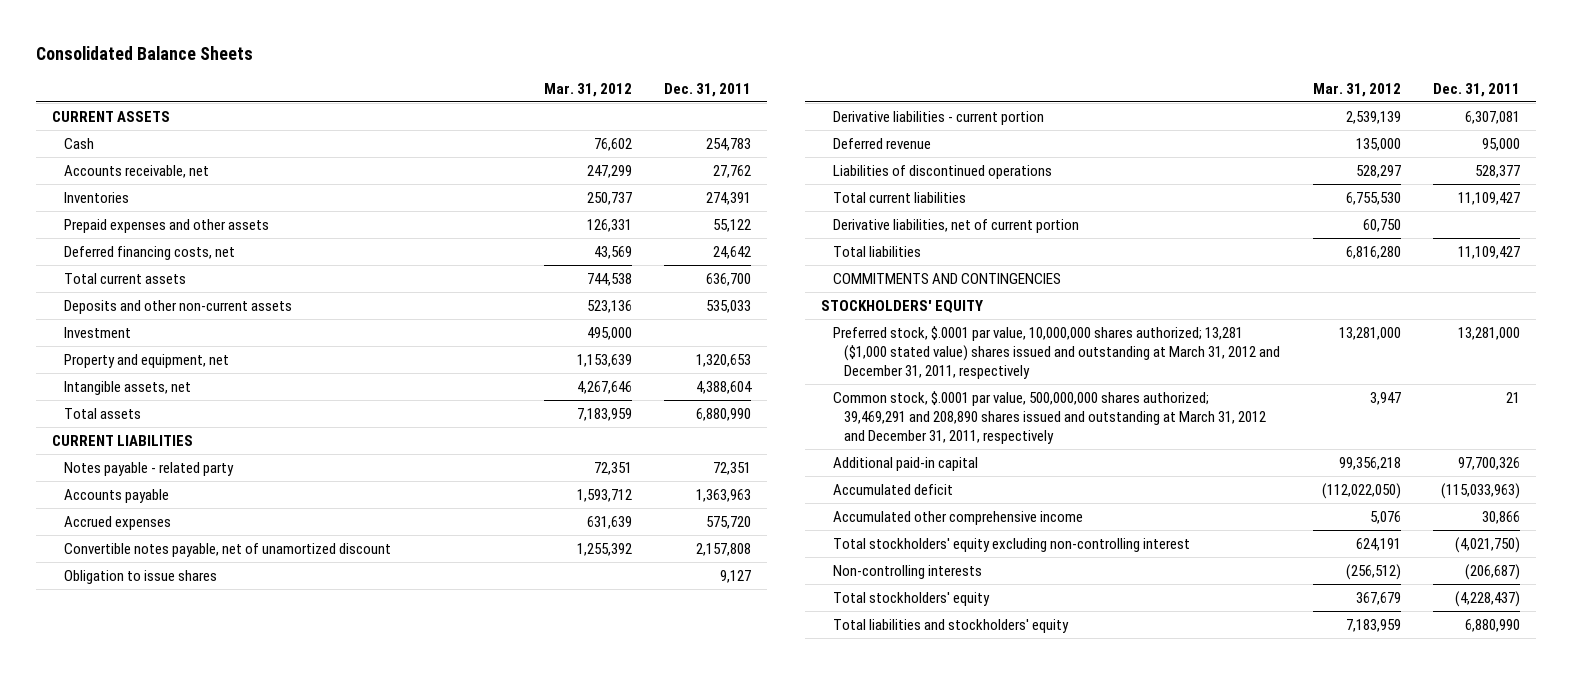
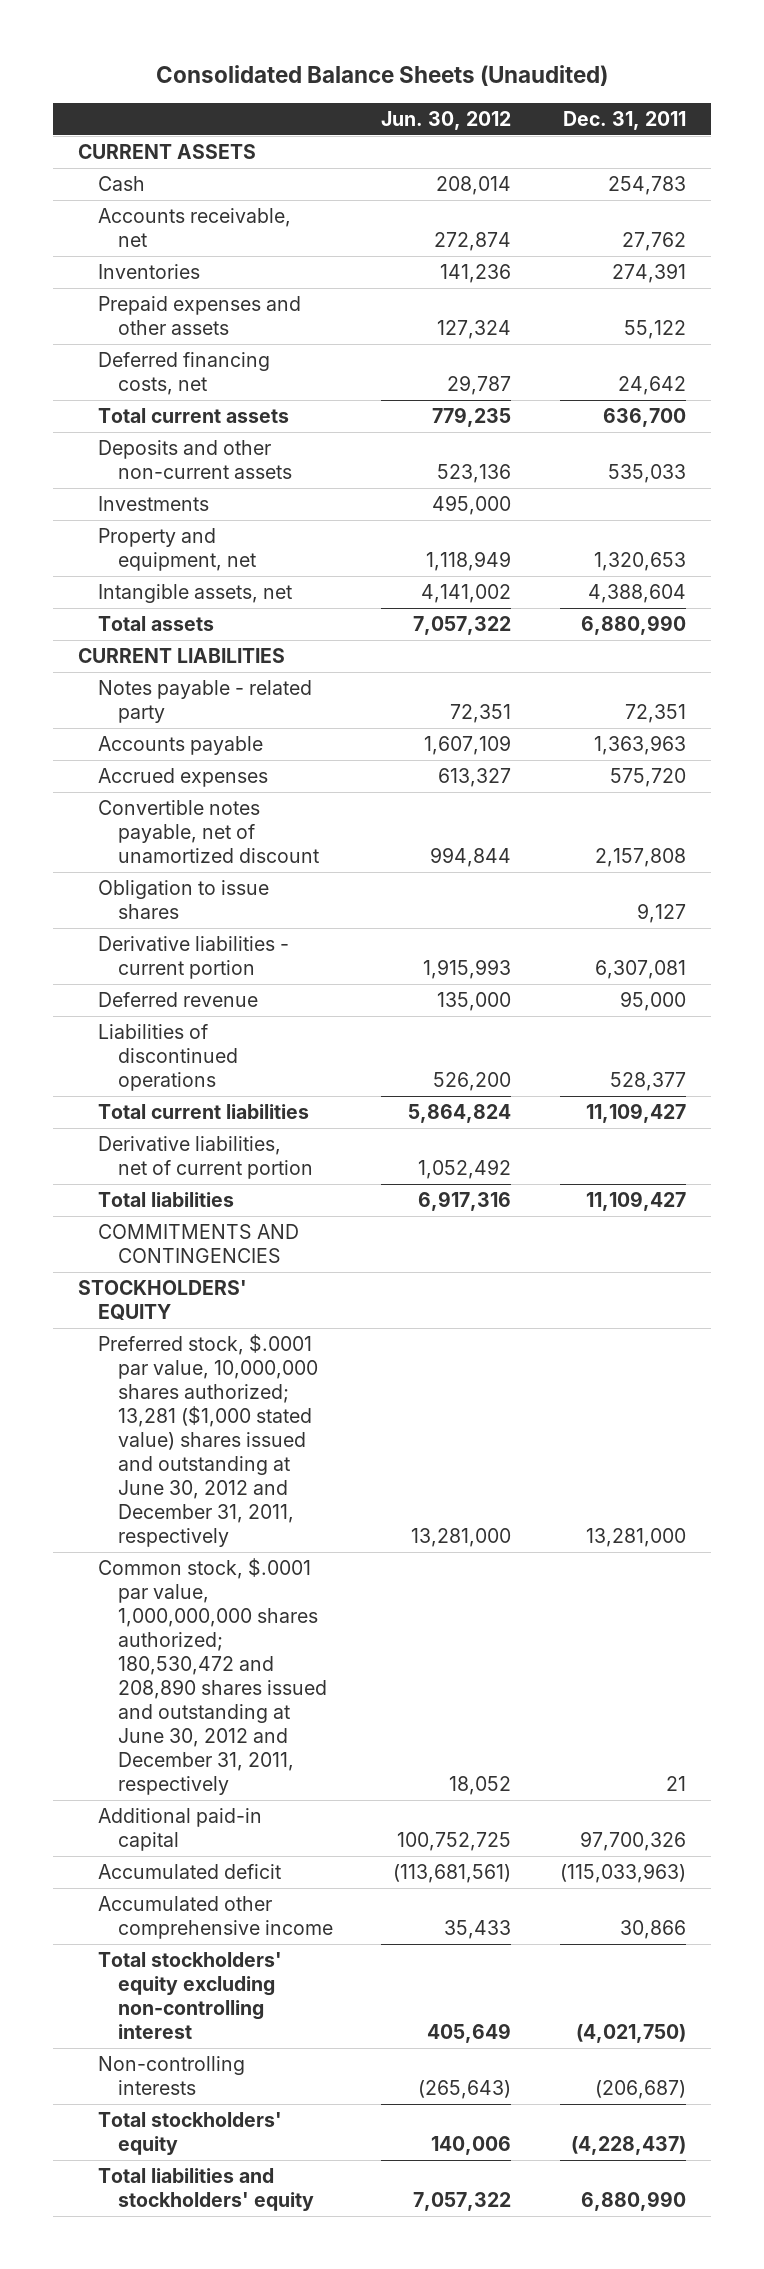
[36,45,254,60] Consolidated Balance Sheets -> [155,65,608,87] Consolidated Balance Sheets (Unaudited)
[543,82,632,97] Mar. 31, 2012 -> none
none -> [381,111,512,131] Jun. 30, 2012
[63,326,131,338] Investment -> [97,496,209,512] Investments
[832,325,1281,379] Preferred stock, $.0001 par value, 10,000,000 shares authorized; 13,281 ($1,000 stated value) shares issued and outstanding at March 31, 2012 and December 31, 2011, respectively -> [97,1334,318,1547] Preferred stock, $.0001 par value, 10,000,000 shares authorized; 13,281 ($1,000 stated value) shares issued and outstanding at June 30, 2012 and December 31, 2011, respectively
[832,390,1267,444] Common stock, $.0001 par value, 500,000,000 shares authorized; 39,469,291 and 208,890 shares issued and outstanding at March 31, 2012 and December 31, 2011, respectively -> [97,1558,327,1795] Common stock, $.0001 par value, 1,000,000,000 shares authorized; 180,530,472 and 208,890 shares issued and outstanding at June 30, 2012 and December 31, 2011, respectively

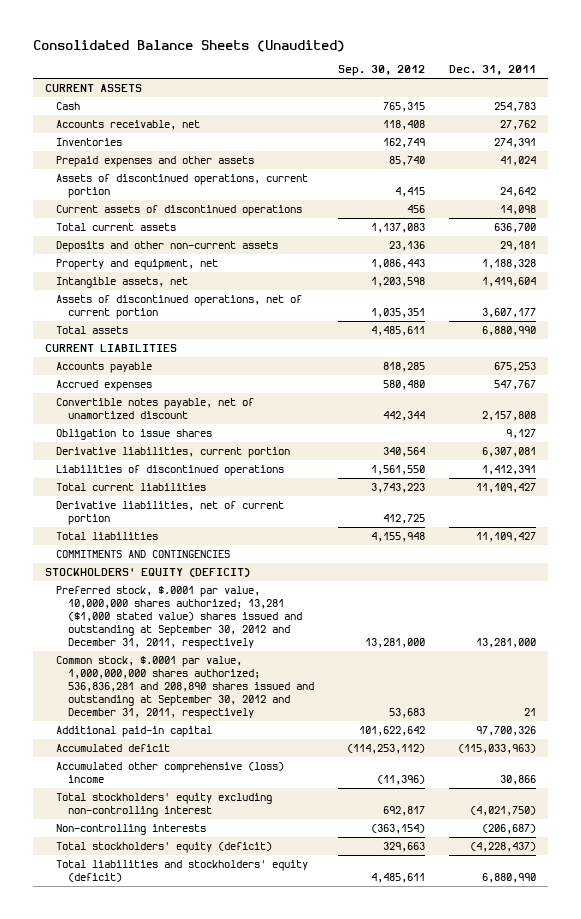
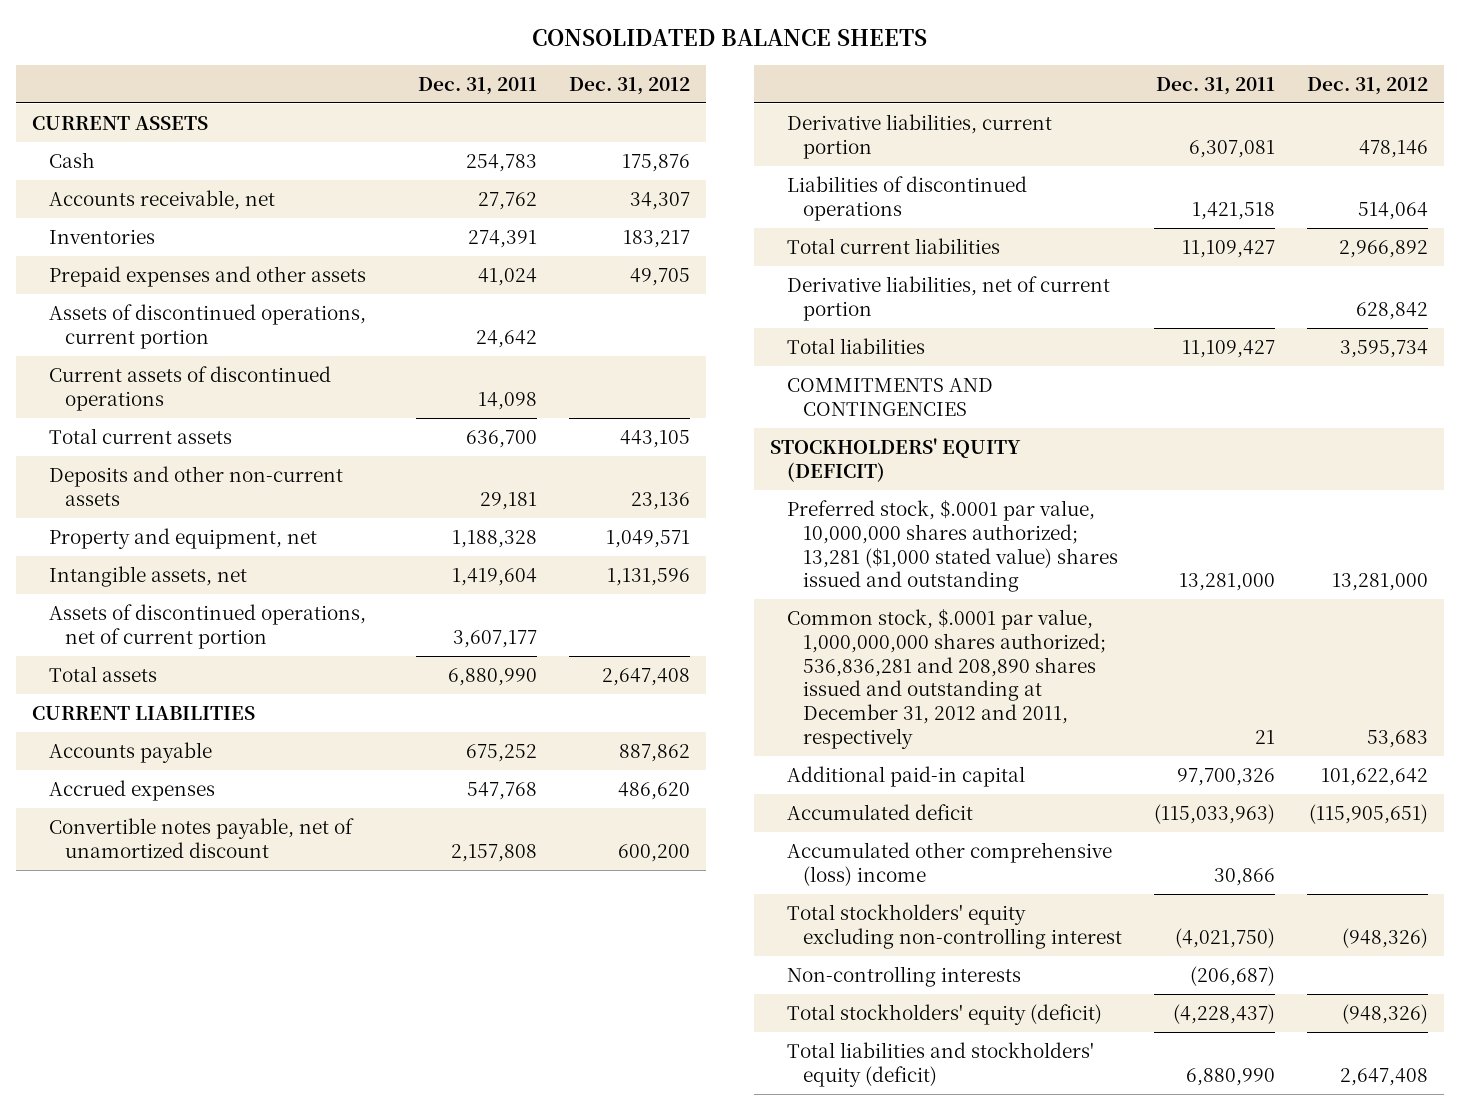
[32,39,345,52] Consolidated Balance Sheets (Unaudited) -> [532,28,928,46] CONSOLIDATED BALANCE SHEETS
[337,65,425,77] Sep. 30, 2012 -> none
none -> [569,76,691,95] Dec. 31, 2012
[493,362,536,373] 675,253 -> [466,743,538,762] 675,252
[493,380,536,391] 547,767 -> [467,781,538,800] 547,768
[56,429,213,441] Obligation to issue shares -> none
[481,465,536,476] 1,412,391 -> [1192,201,1276,220] 1,421,518
[56,586,302,649] Preferred stock, $.0001 par value, 10,000,000 shares authorized; 13,281 ($1,000 stated value) shares issued and outstanding at September 30, 2012 and December 31, 2011, respectively -> [786,499,1119,593] Preferred stock, $.0001 par value, 10,000,000 shares authorized; 13,281 ($1,000 stated value) shares issued and outstanding
[56,656,314,719] Common stock, $.0001 par value, 1,000,000,000 shares authorized; 536,836,281 and 208,890 shares issued and outstanding at September 30, 2012 and December 31, 2011, respectively -> [786,608,1107,750] Common stock, $.0001 par value, 1,000,000,000 shares authorized; 536,836,281 and 208,890 shares issued and outstanding at December 31, 2012 and 2011, respectively

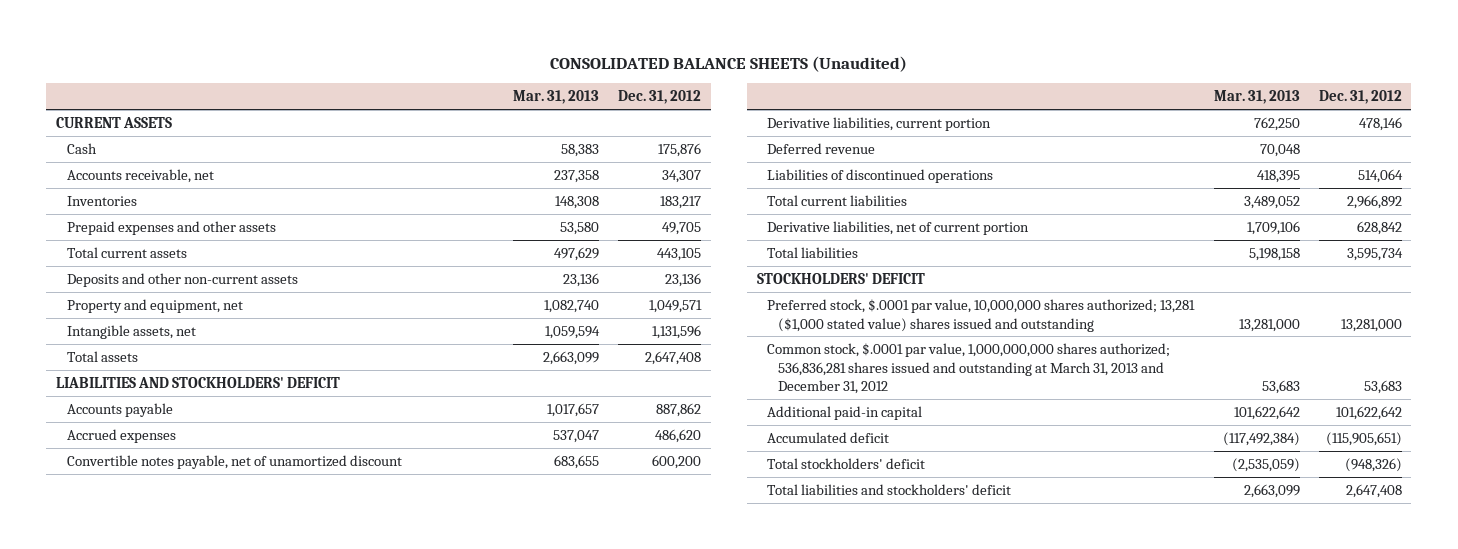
[532,28,928,46] CONSOLIDATED BALANCE SHEETS -> [549,55,907,72] CONSOLIDATED BALANCE SHEETS (Unaudited)
[418,76,538,95] Dec. 31, 2011 -> none
none -> [512,90,599,105] Mar. 31, 2013
[48,303,366,349] Assets of discontinued operations, current portion -> none
[48,365,331,411] Current assets of discontinued operations -> none
[48,603,366,649] Assets of discontinued operations, net of current portion -> none
[32,705,256,720] CURRENT LIABILITIES -> none
none -> [55,376,340,388] LIABILITIES AND STOCKHOLDERS' DEFICIT
none -> [767,142,876,154] Deferred revenue
[786,377,993,416] COMMITMENTS AND CONTINGENCIES -> none
[770,437,1022,482] STOCKHOLDERS' EQUITY (DEFICIT) -> [756,272,925,284] STOCKHOLDERS' DEFICIT
[786,608,1107,750] Common stock, $.0001 par value, 1,000,000,000 shares authorized; 536,836,281 and 208,890 shares issued and outstanding at December 31, 2012 and 2011, respectively -> [767,342,1171,395] Common stock, $.0001 par value, 1,000,000,000 shares authorized; 536,836,281 shares issued and outstanding at March 31, 2013 and December 31, 2012
[786,841,1112,886] Accumulated other comprehensive (loss) income -> none
[786,903,1123,949] Total stockholders' equity excluding non-controlling interest -> none
[786,965,1021,987] Non-controlling interests -> none
[786,1003,1102,1025] Total stockholders' equity (deficit) -> [767,457,926,469] Total stockholders' deficit
[786,1041,1094,1087] Total liabilities and stockholders' equity (deficit) -> [767,483,1012,495] Total liabilities and stockholders' deficit

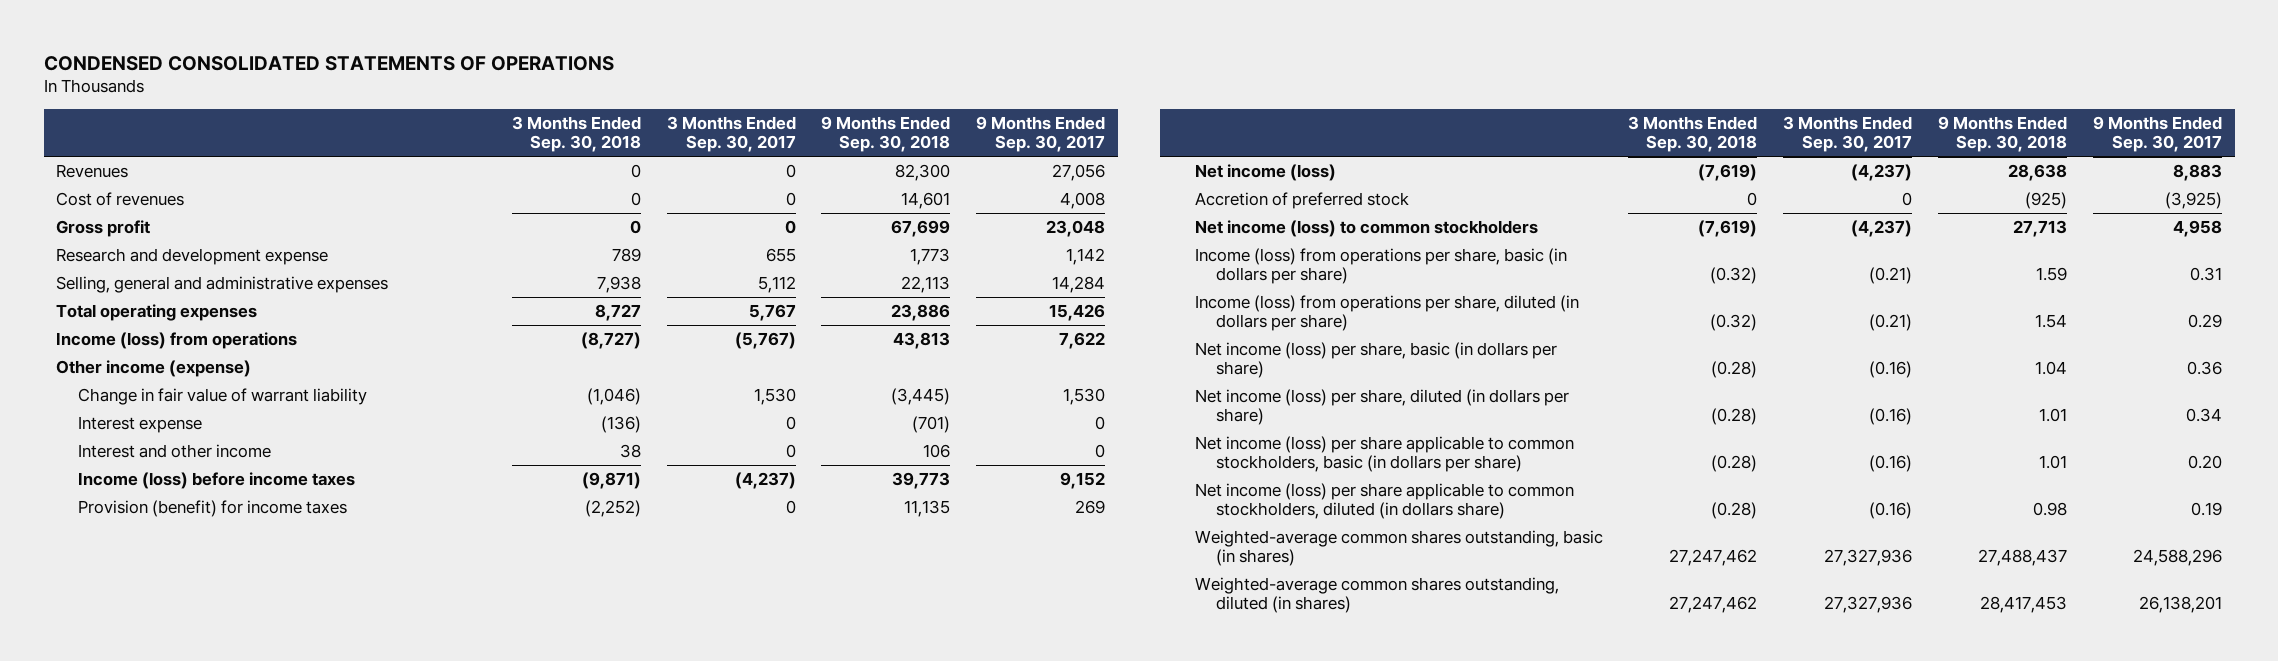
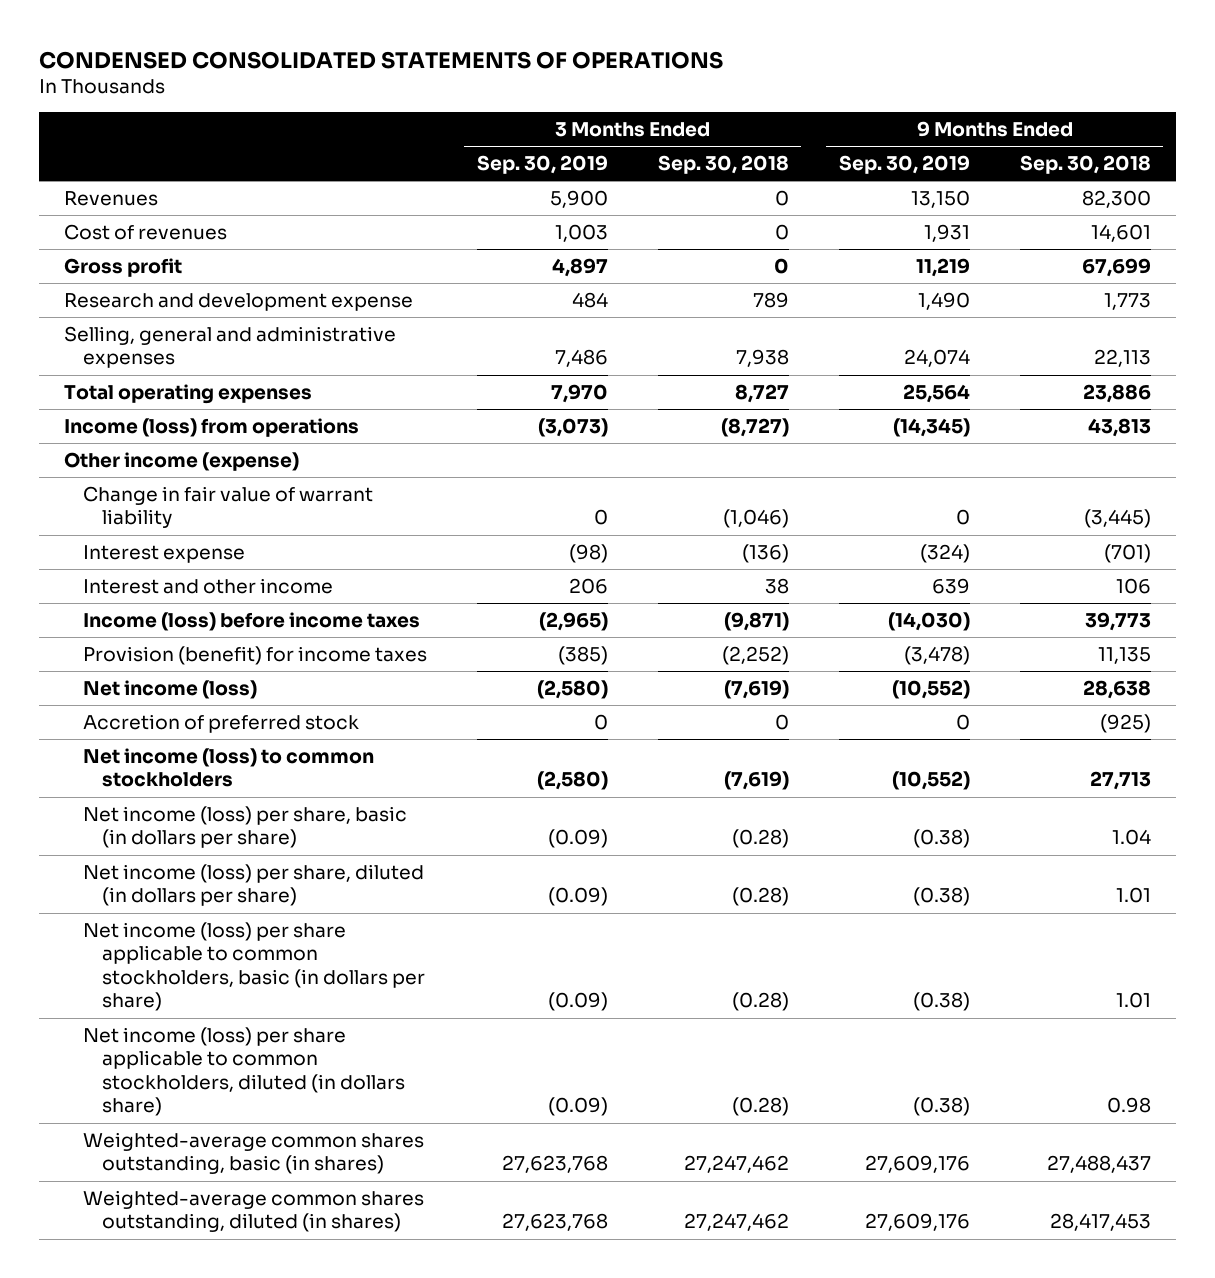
[666,115,796,153] 3 Months Ended Sep. 30, 2017 -> none
[976,115,1106,153] 9 Months Ended Sep. 30, 2017 -> none
none -> [476,155,608,175] Sep. 30, 2019
none -> [838,155,970,175] Sep. 30, 2019
[1194,247,1567,285] Income (loss) from operations per share, basic (in dollars per share) -> none
[1194,294,1579,332] Income (loss) from operations per share, diluted (in dollars per share) -> none

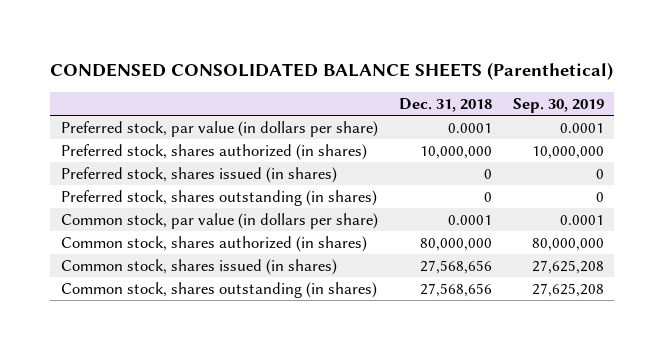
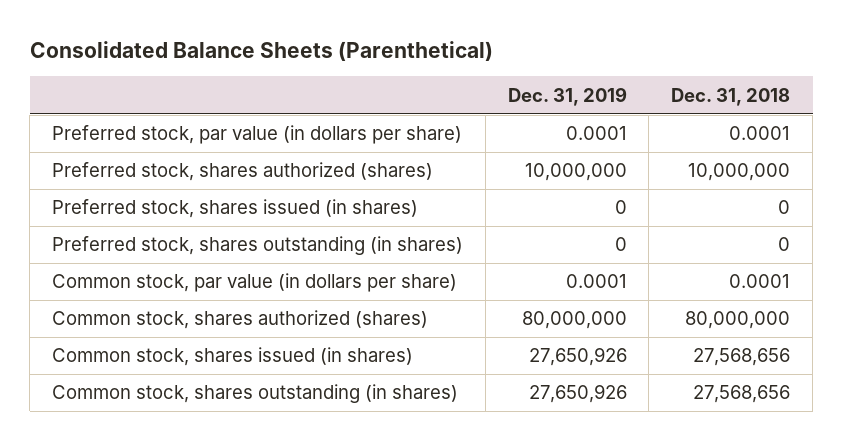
[50,61,614,80] CONDENSED CONSOLIDATED BALANCE SHEETS (Parenthetical) -> [29,41,493,62] Consolidated Balance Sheets (Parenthetical)
[512,98,604,114] Sep. 30, 2019 -> none
none -> [507,86,627,106] Dec. 31, 2019
[60,144,367,161] Preferred stock, shares authorized (in shares) -> [52,162,434,182] Preferred stock, shares authorized (shares)
[60,236,367,253] Common stock, shares authorized (in shares) -> [52,310,429,330] Common stock, shares authorized (shares)

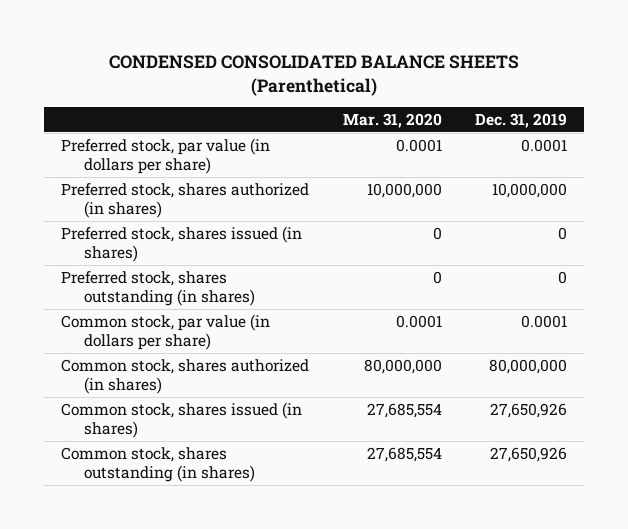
[29,41,493,62] Consolidated Balance Sheets (Parenthetical) -> [109,55,520,97] CONDENSED CONSOLIDATED BALANCE SHEETS (Parenthetical)
[671,87,791,106] Dec. 31, 2018 -> none
none -> [342,113,442,129] Mar. 31, 2020
[52,162,434,182] Preferred stock, shares authorized (shares) -> [61,182,310,219] Preferred stock, shares authorized (in shares)
[52,310,429,330] Common stock, shares authorized (shares) -> [61,358,310,395] Common stock, shares authorized (in shares)

